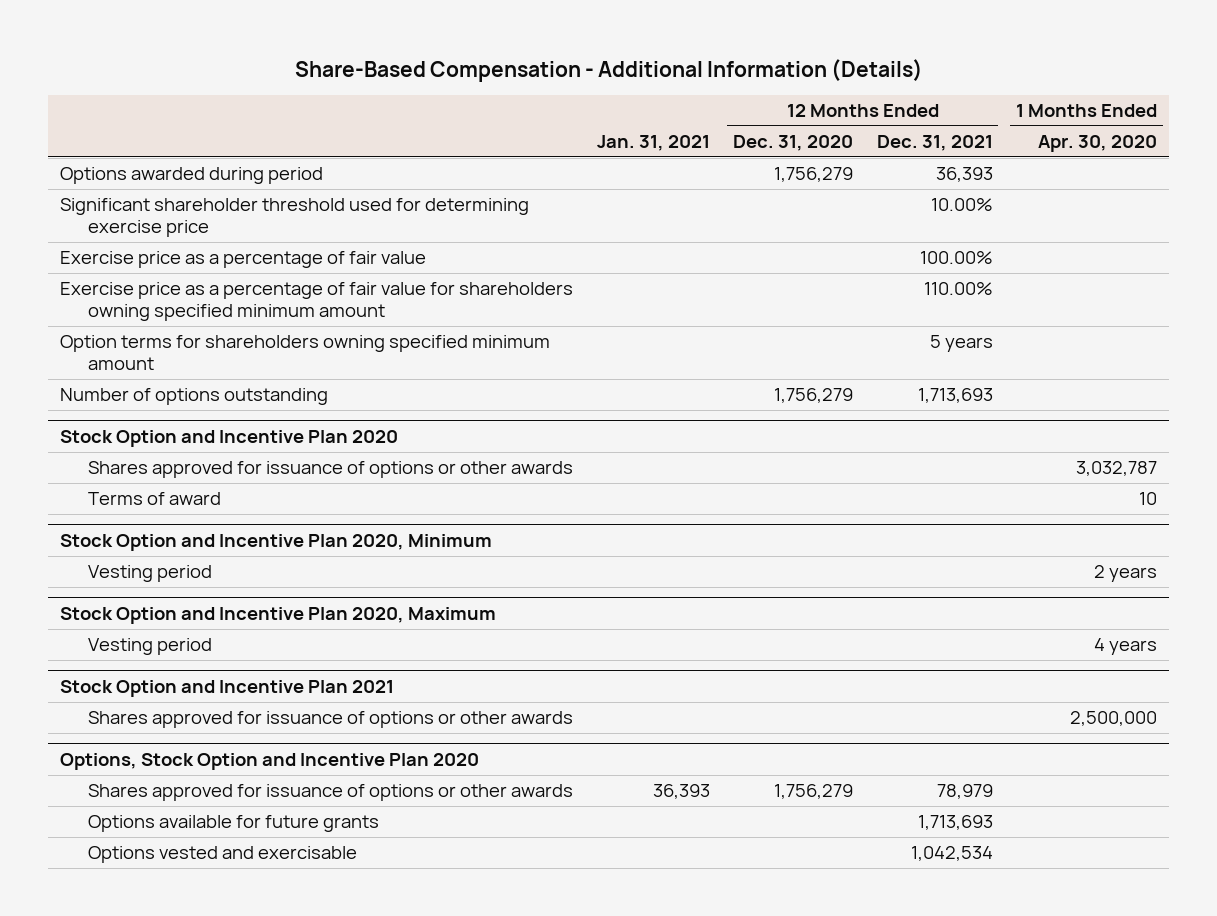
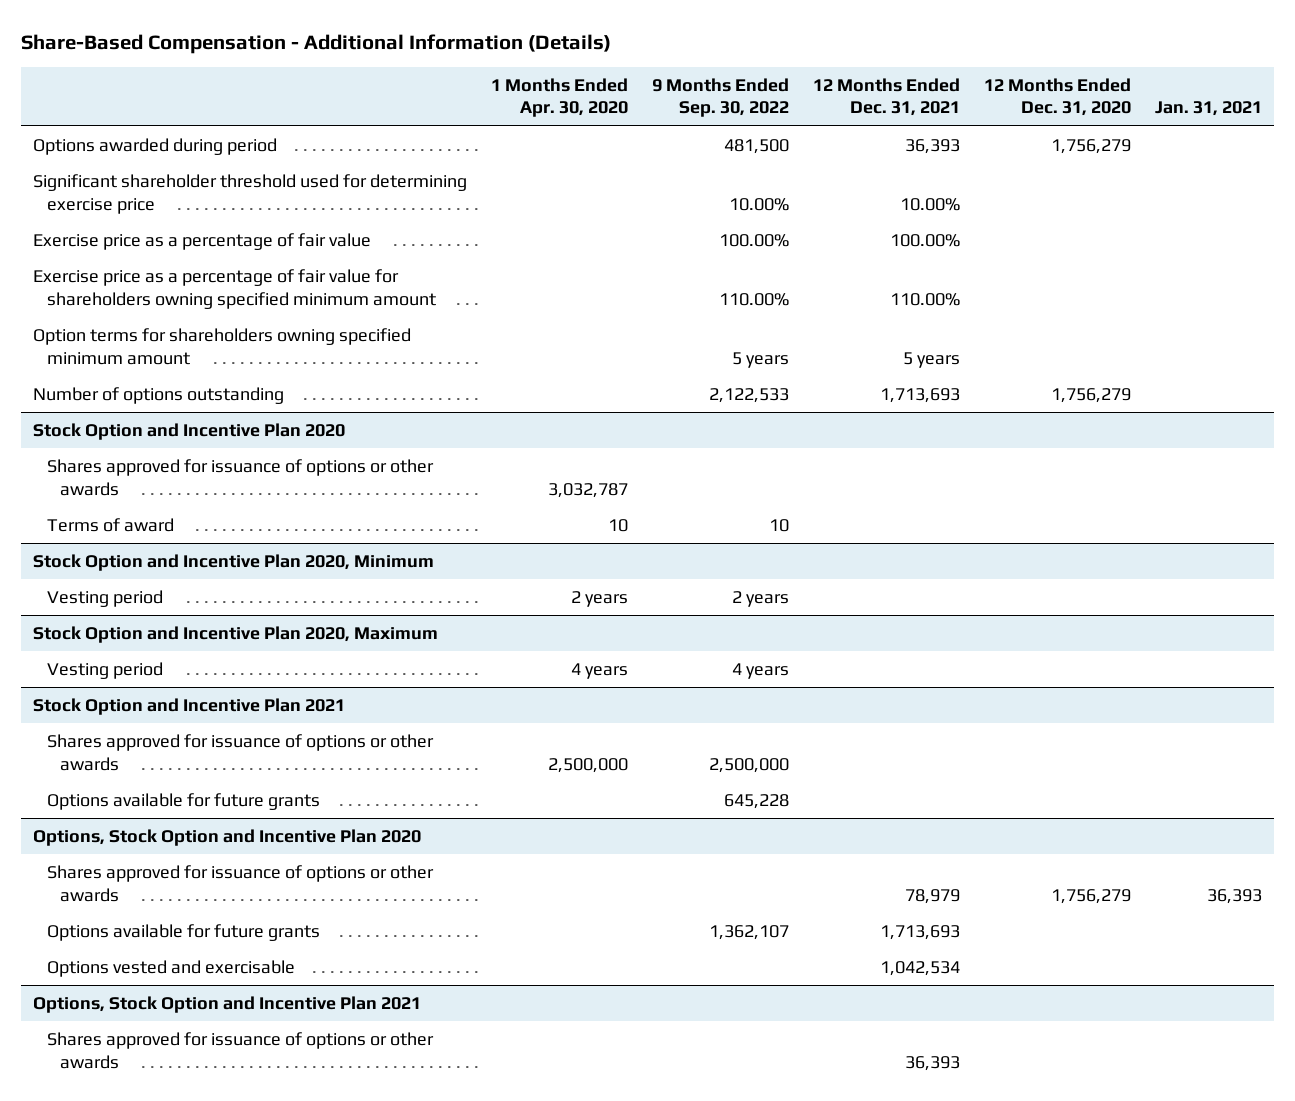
none -> [652,77,790,118] 9 Months Ended Sep. 30, 2022
none -> [46,792,320,810] Options available for future grants
none -> [33,995,422,1013] Options, Stock Option and Incentive Plan 2021
none -> [46,1031,434,1069] Shares approved for issuance of options or other awards

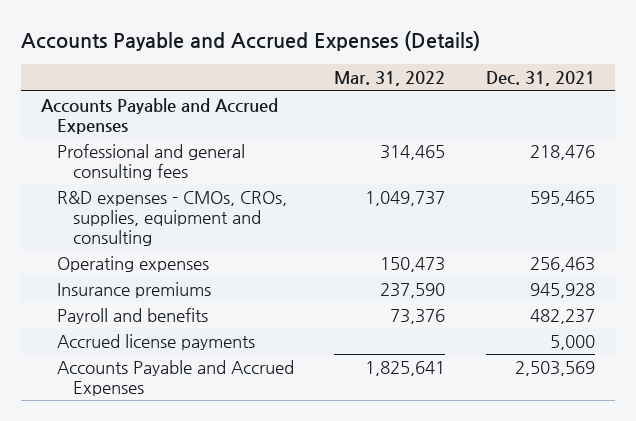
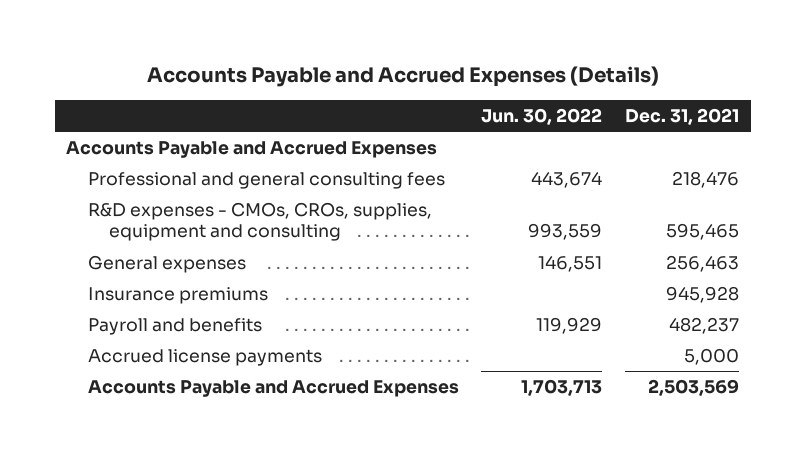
[334,71,446,87] Mar. 31, 2022 -> none
none -> [481,108,603,126] Jun. 30, 2022
[57,256,210,273] Operating expenses -> [87,255,246,274] General expenses

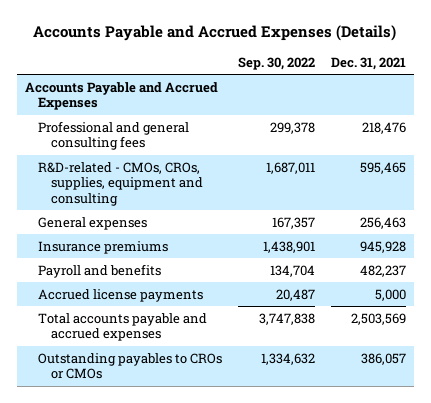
[481,108,603,126] Jun. 30, 2022 -> none
none -> [238,56,316,70] Sep. 30, 2022
[87,202,432,242] R&D expenses - CMOs, CROs, supplies, equipment and consulting -> [37,161,204,206] R&D-related - CMOs, CROs, supplies, equipment and consulting
[87,380,459,398] Accounts Payable and Accrued Expenses -> [37,312,207,342] Total accounts payable and accrued expenses
none -> [37,352,222,380] Outstanding payables to CROs or CMOs

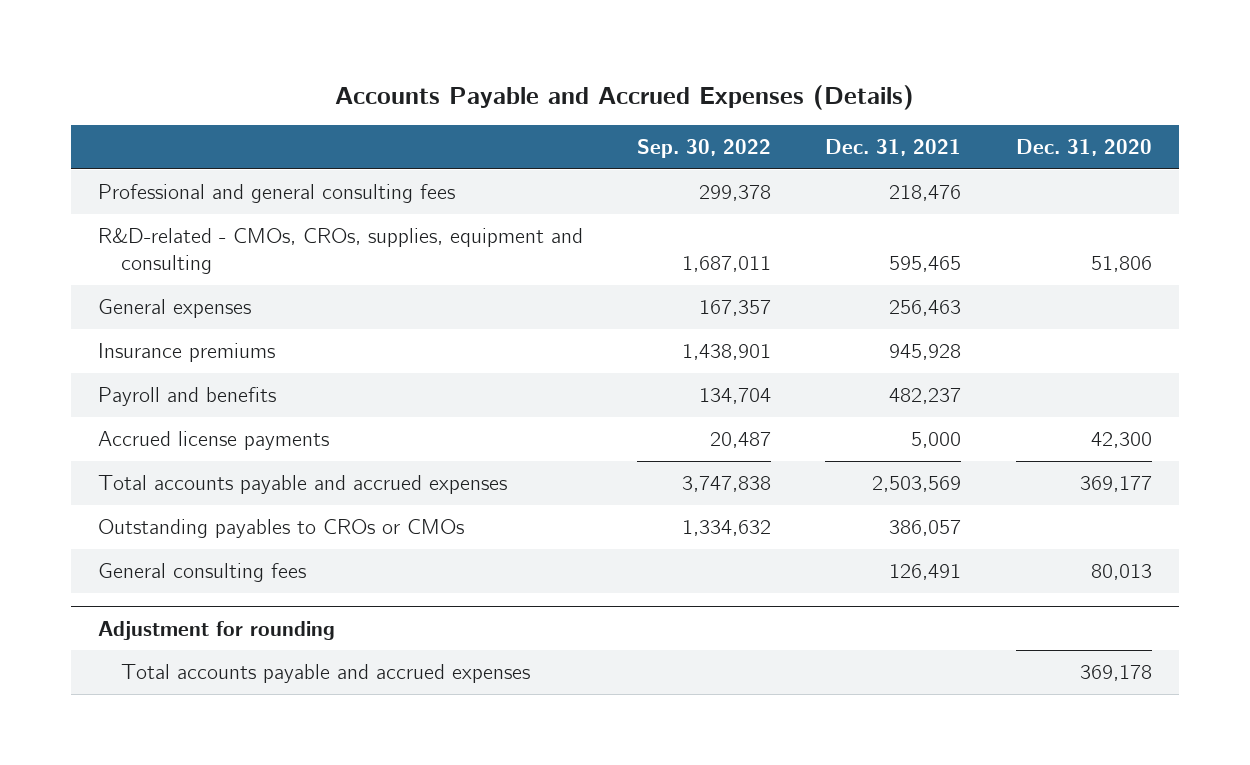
none -> [1015,139,1152,157] Dec. 31, 2020
[24,81,218,111] Accounts Payable and Accrued Expenses -> none
none -> [98,563,307,583] General consulting fees
none -> [98,620,336,640] Adjustment for rounding
none -> [121,664,531,684] Total accounts payable and accrued expenses

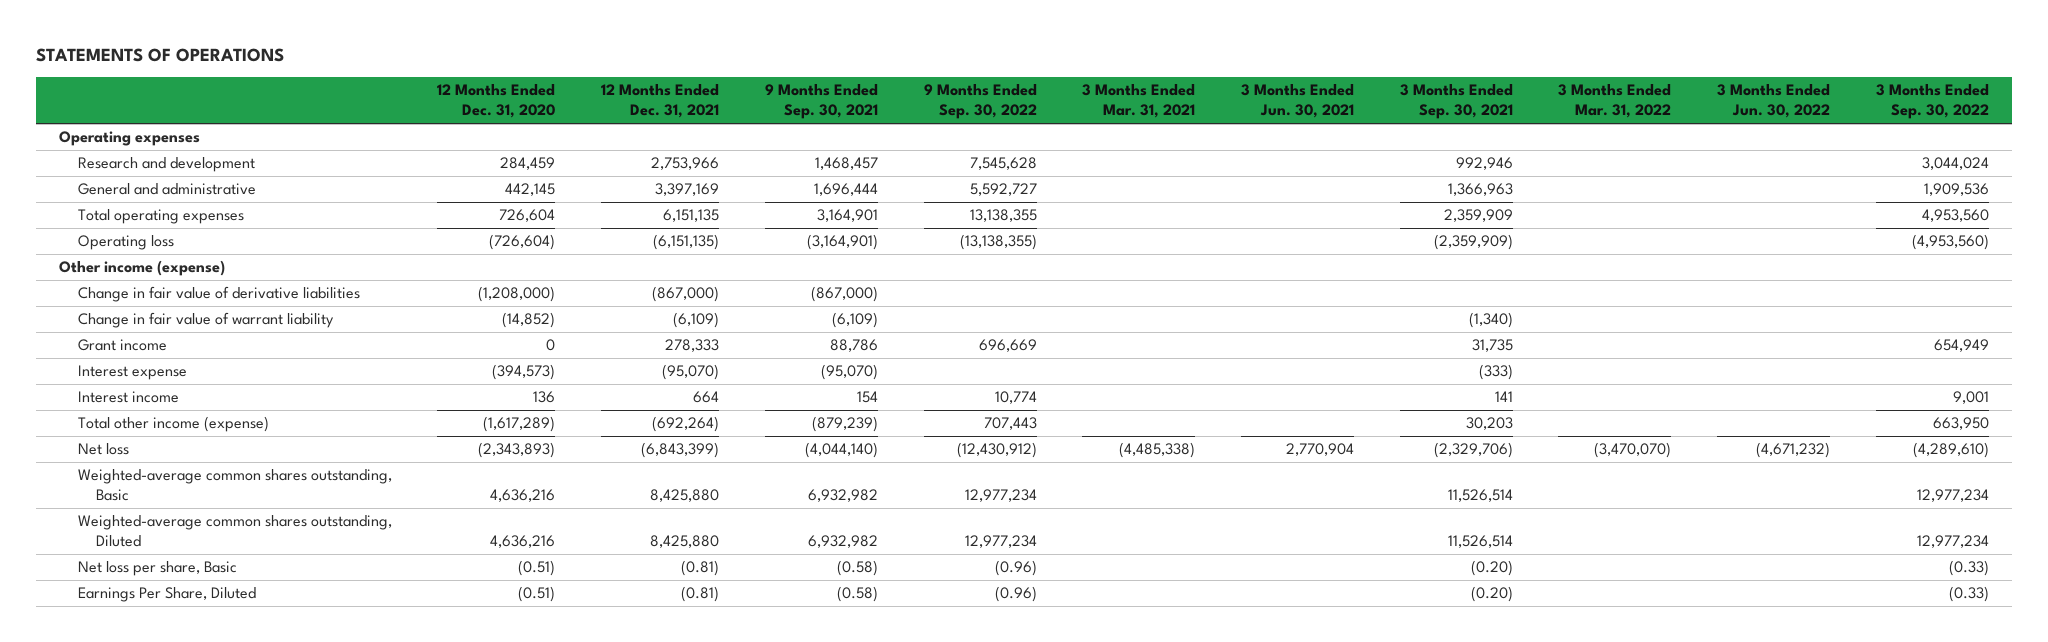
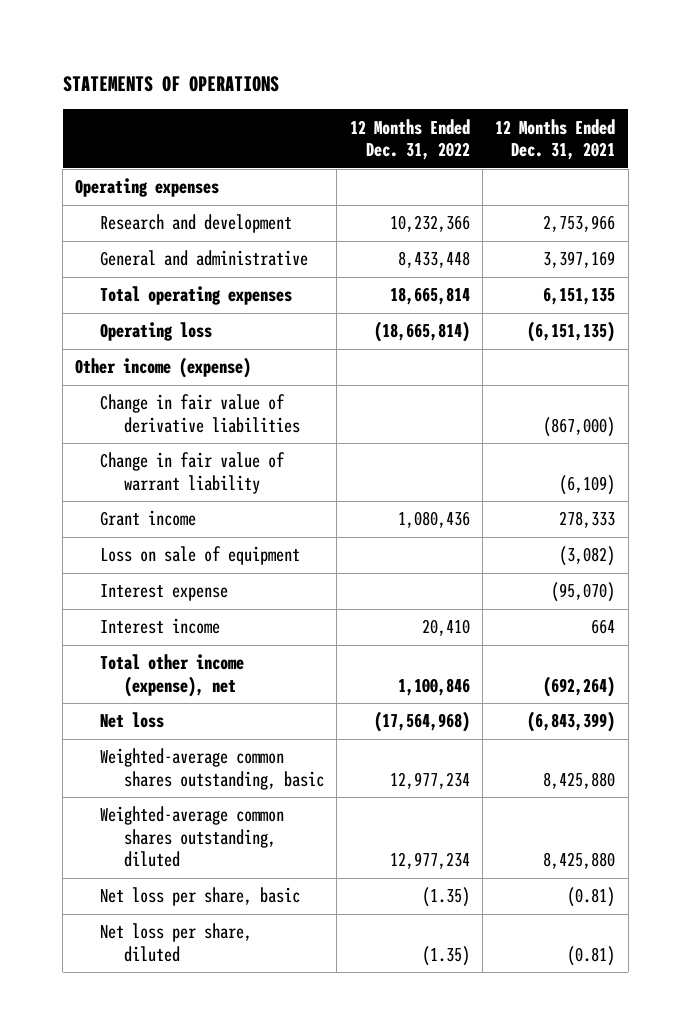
[437,84,556,119] 12 Months Ended Dec. 31, 2020 -> none
[764,84,878,120] 9 Months Ended Sep. 30, 2021 -> none
[923,84,1037,120] 9 Months Ended Sep. 30, 2022 -> none
[1082,84,1196,119] 3 Months Ended Mar. 31, 2021 -> none
[1241,84,1355,119] 3 Months Ended Jun. 30, 2021 -> none
[1399,84,1513,120] 3 Months Ended Sep. 30, 2021 -> none
[1558,84,1672,119] 3 Months Ended Mar. 31, 2022 -> none
[1717,84,1831,119] 3 Months Ended Jun. 30, 2022 -> none
[1875,84,1989,120] 3 Months Ended Sep. 30, 2022 -> none
none -> [349,118,470,161] 12 Months Ended Dec. 31, 2022
none -> [99,546,300,566] Loss on sale of equipment
[77,416,269,433] Total other income (expense) -> [99,654,244,697] Total other income (expense), net
[77,469,392,502] Weighted-average common shares outstanding, Basic -> [99,748,325,790] Weighted-average common shares outstanding, basic
[77,515,392,548] Weighted-average common shares outstanding, Diluted -> [99,806,284,868] Weighted-average common shares outstanding, diluted
[77,561,237,577] Net loss per share, Basic -> [99,887,300,907] Net loss per share, basic
[77,587,256,603] Earnings Per Share, Diluted -> [99,923,252,962] Net loss per share, diluted

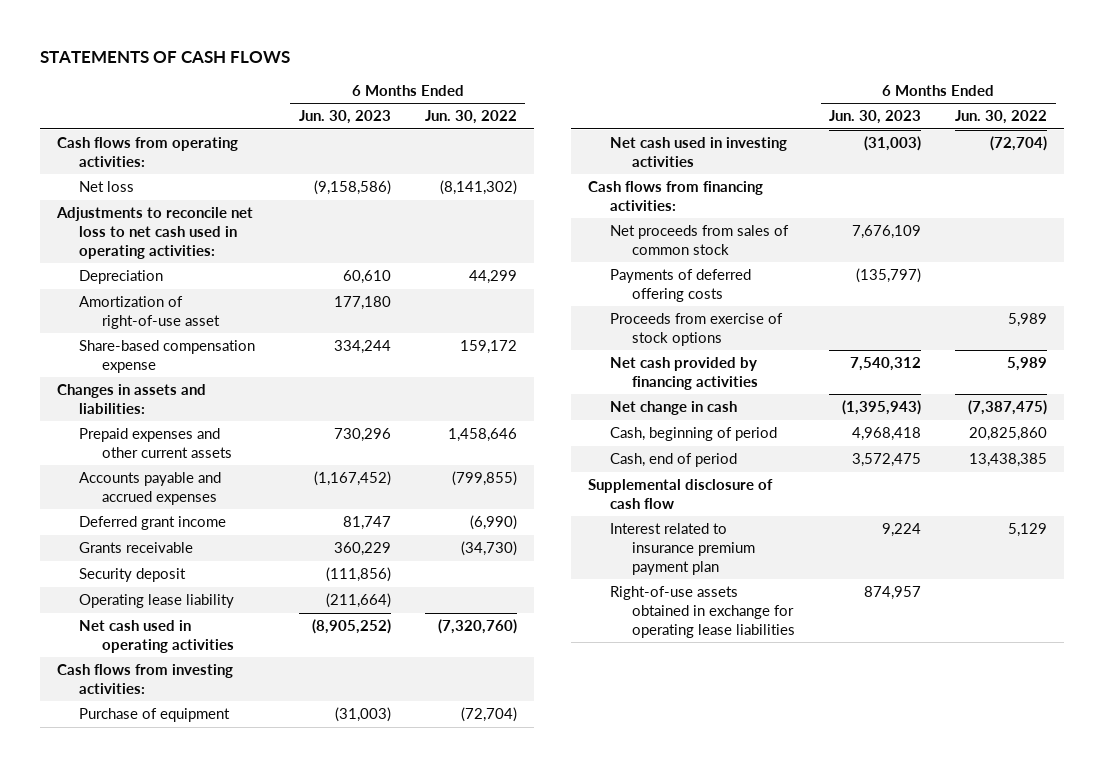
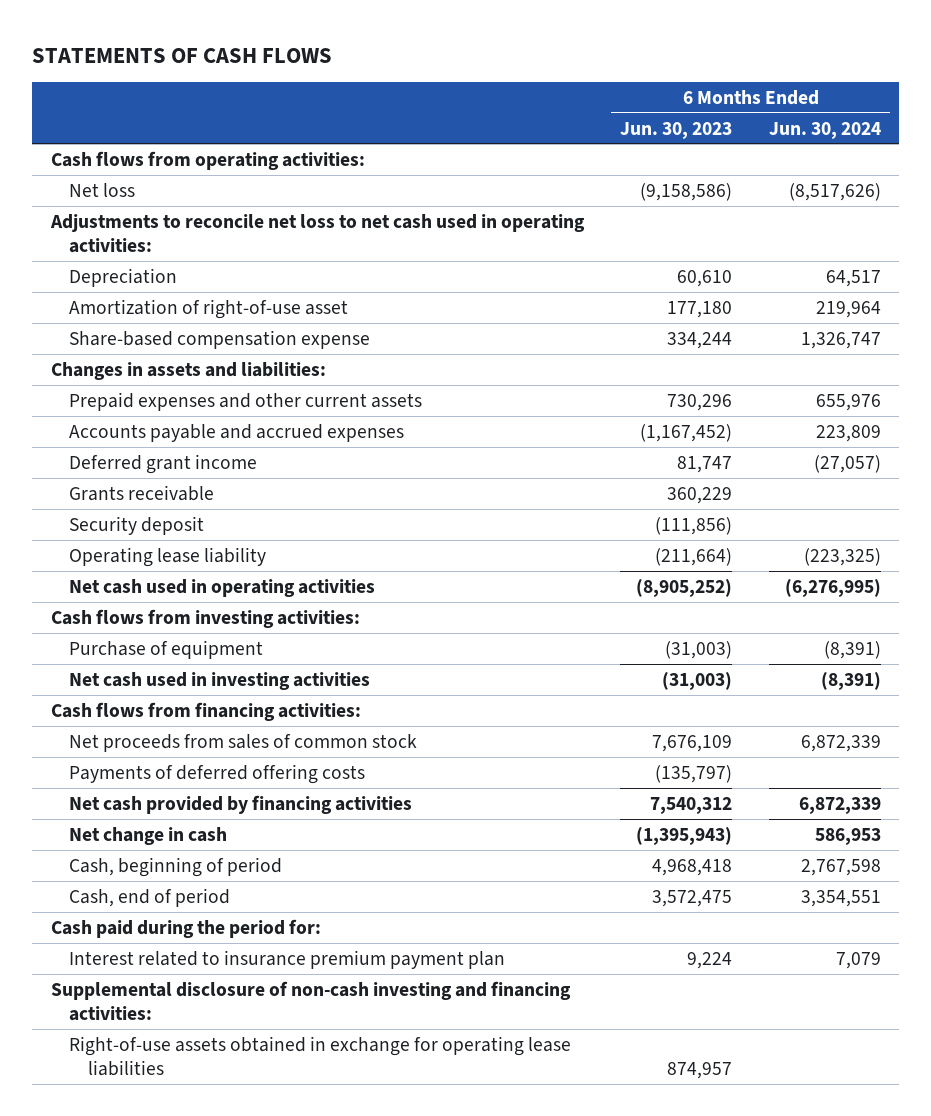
[424,110,517,125] Jun. 30, 2022 -> none
none -> [768,121,881,139] Jun. 30, 2024
[609,313,783,347] Proceeds from exercise of stock options -> none
[587,479,773,510] Supplemental disclosure of cash flow -> [50,918,321,938] Cash paid during the period for:
none -> [50,980,571,1022] Supplemental disclosure of non-cash investing and financing activities:

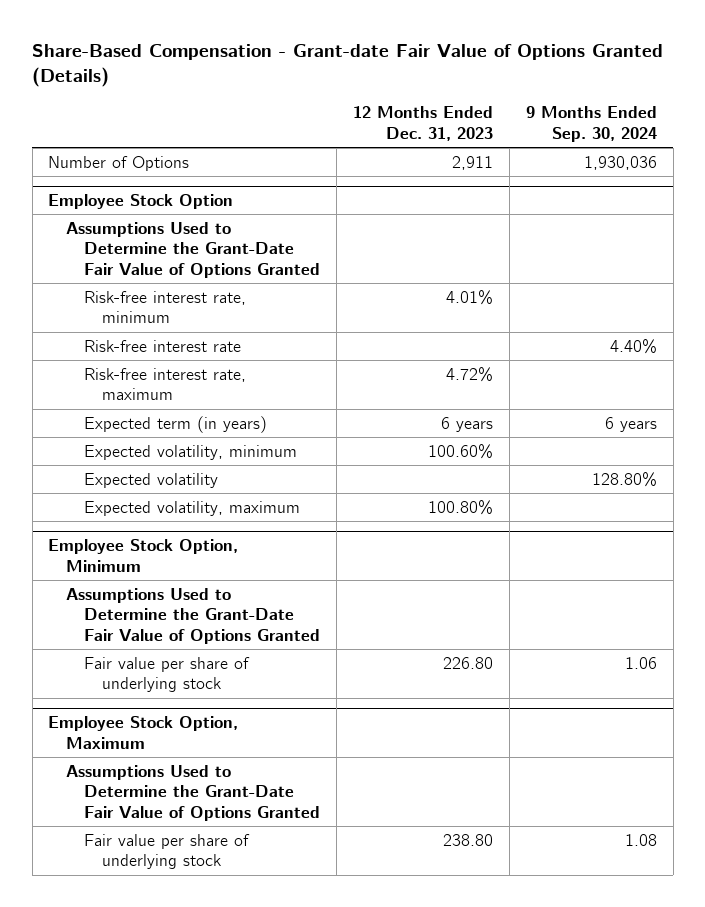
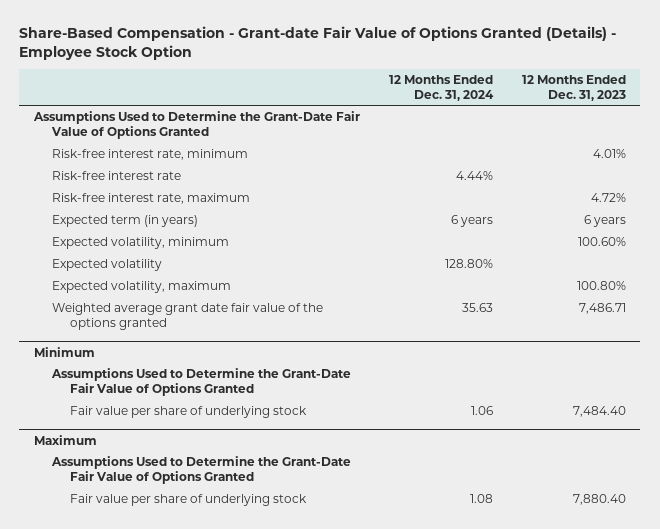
[32,44,664,88] Share-Based Compensation - Grant-date Fair Value of Options Granted (Details) -> [19,26,617,60] Share-Based Compensation - Grant-date Fair Value of Options Granted (Details) - Employee Stock Option
[525,106,657,142] 9 Months Ended Sep. 30, 2024 -> none
none -> [388,75,494,101] 12 Months Ended Dec. 31, 2024
[48,155,190,171] Number of Options -> none
[48,193,234,209] Employee Stock Option -> none
[48,538,239,572] Employee Stock Option, Minimum -> none
none -> [51,303,323,330] Weighted average grant date fair value of the options granted
none -> [33,346,95,357] Minimum
[48,715,239,749] Employee Stock Option, Maximum -> none
[443,656,494,669] 226.80 -> [572,406,626,418] 7,484.40
none -> [33,434,97,445] Maximum
[443,833,494,846] 238.80 -> [572,494,626,506] 7,880.40

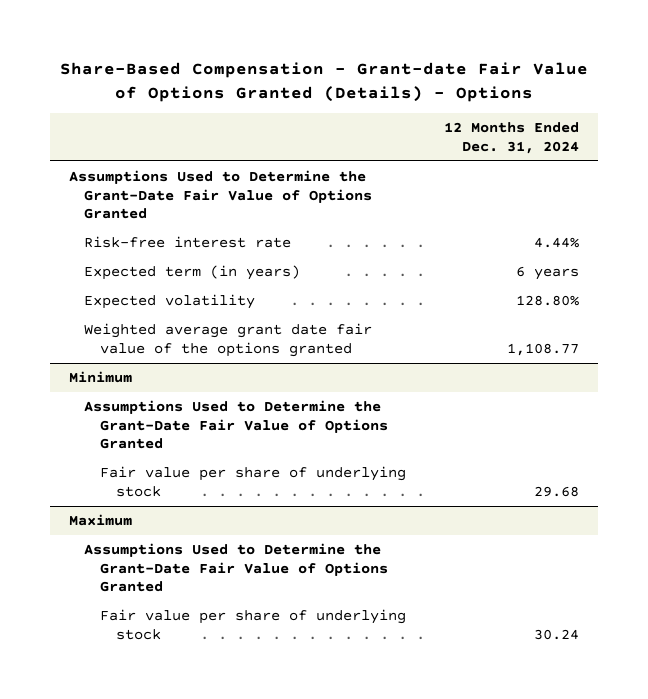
[19,26,617,60] Share-Based Compensation - Grant-date Fair Value of Options Granted (Details) - Employee Stock Option -> [59,61,588,102] Share-Based Compensation - Grant-date Fair Value of Options Granted (Details) - Options
[521,75,626,101] 12 Months Ended Dec. 31, 2023 -> none
[51,149,248,161] Risk-free interest rate, minimum -> none
[51,193,250,205] Risk-free interest rate, maximum -> none
[51,237,229,250] Expected volatility, minimum -> none
[51,281,231,294] Expected volatility, maximum -> none
[461,303,493,313] 35.63 -> [507,342,580,356] 1,108.77
[470,406,493,416] 1.06 -> [534,485,580,497] 29.68
[469,494,493,504] 1.08 -> [534,628,580,640] 30.24

